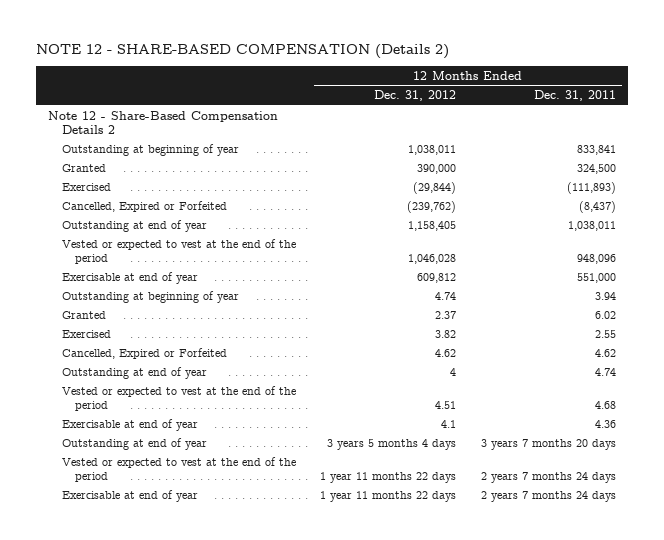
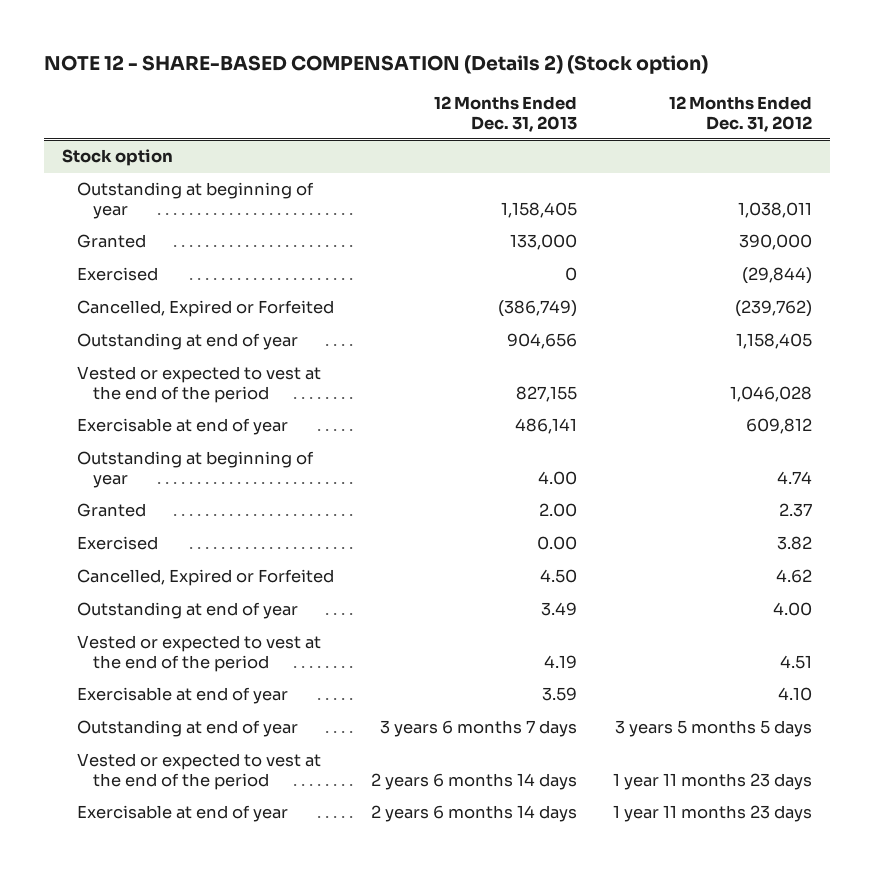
[36,44,450,60] NOTE 12 - SHARE-BASED COMPENSATION (Details 2) -> [43,54,708,74] NOTE 12 - SHARE-BASED COMPENSATION (Details 2) (Stock option)
[533,89,616,101] Dec. 31, 2011 -> none
none -> [433,95,577,132] 12 Months Ended Dec. 31, 2013
[48,110,279,134] Note 12 - Share-Based Compensation Details 2 -> none
none -> [61,149,173,167] Stock option
[450,367,457,376] 4 -> [772,602,812,617] 4.00
[441,419,457,428] 4.1 -> [777,687,812,702] 4.10
[327,438,457,450] 3 years 5 months 4 days -> [614,720,812,738] 3 years 5 months 5 days
[320,471,457,483] 1 year 11 months 22 days -> [612,773,812,791] 1 year 11 months 23 days
[320,490,457,502] 1 year 11 months 22 days -> [612,805,812,823] 1 year 11 months 23 days

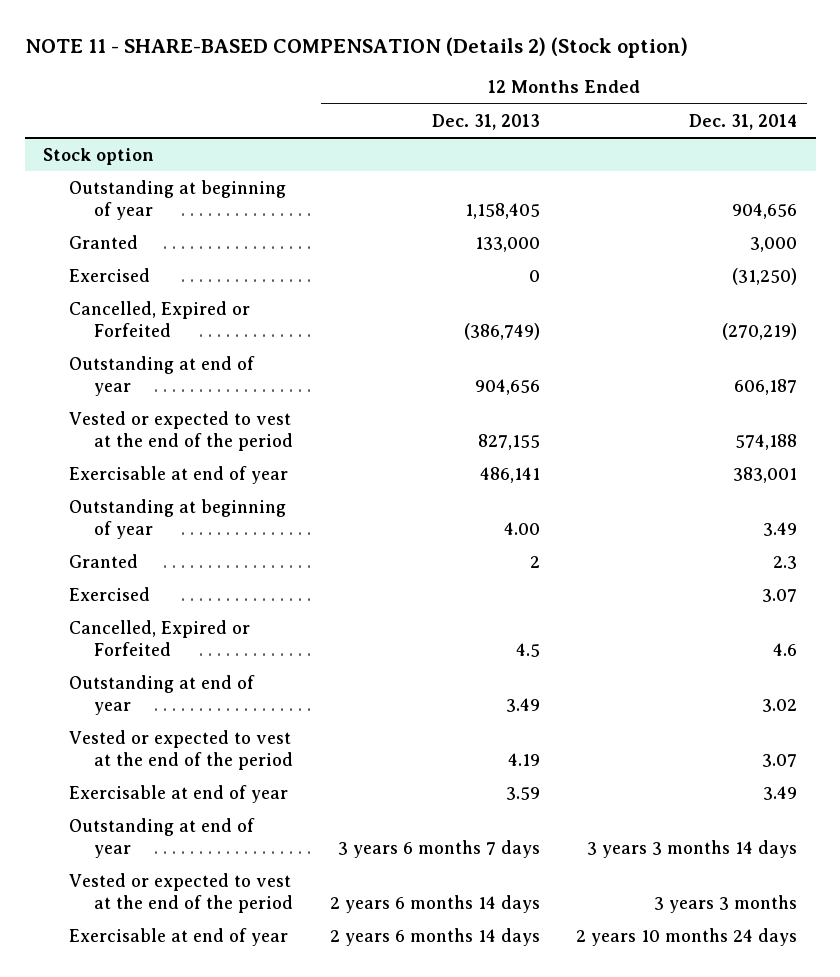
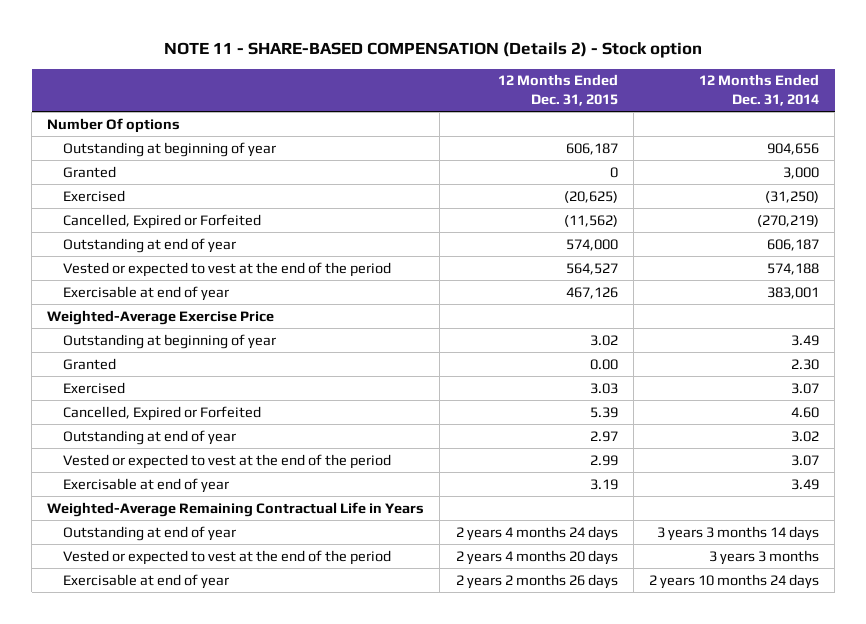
[24,36,688,58] NOTE 11 - SHARE-BASED COMPENSATION (Details 2) (Stock option) -> [164,42,703,59] NOTE 11 - SHARE-BASED COMPENSATION (Details 2) - Stock option
[431,113,540,130] Dec. 31, 2013 -> none
none -> [497,74,618,107] 12 Months Ended Dec. 31, 2015
[43,147,155,165] Stock option -> none
none -> [47,117,181,133] Number Of options
none -> [47,309,275,325] Weighted-Average Exercise Price
[773,555,798,569] 2.3 -> [790,358,819,370] 2.30
[773,642,798,656] 4.6 -> [790,406,819,418] 4.60
none -> [47,501,425,517] Weighted-Average Remaining Contractual Life in Years

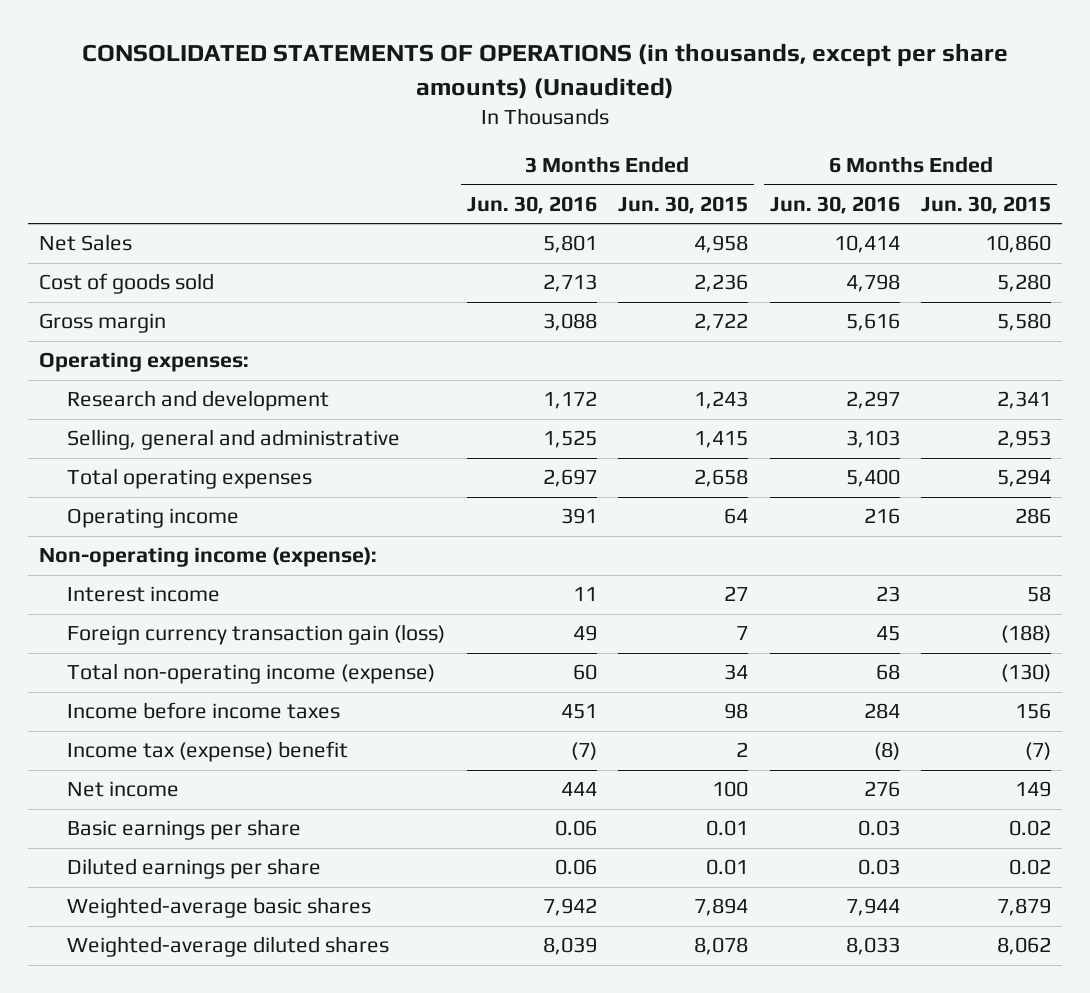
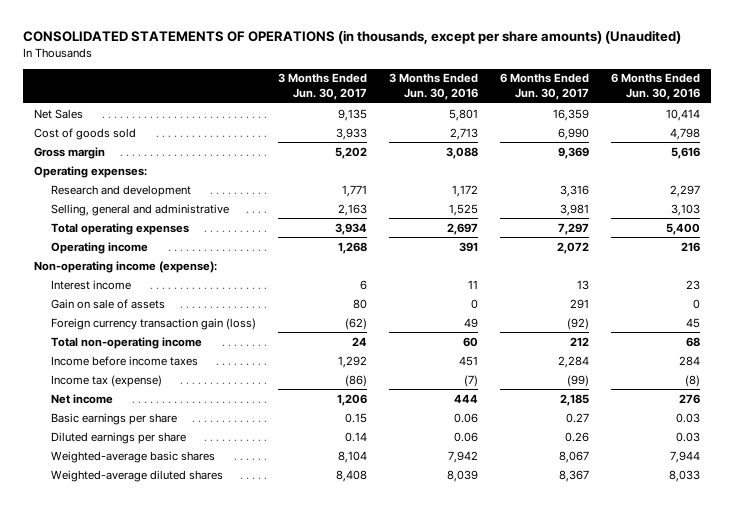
[618,195,749,214] Jun. 30, 2015 -> none
[921,195,1052,214] Jun. 30, 2015 -> none
none -> [277,73,367,101] 3 Months Ended Jun. 30, 2017
none -> [499,73,589,101] 6 Months Ended Jun. 30, 2017
none -> [50,298,165,309] Gain on sale of assets
[67,663,436,685] Total non-operating income (expense) -> [50,336,202,349] Total non-operating income
[67,741,349,763] Income tax (expense) benefit -> [50,374,162,387] Income tax (expense)

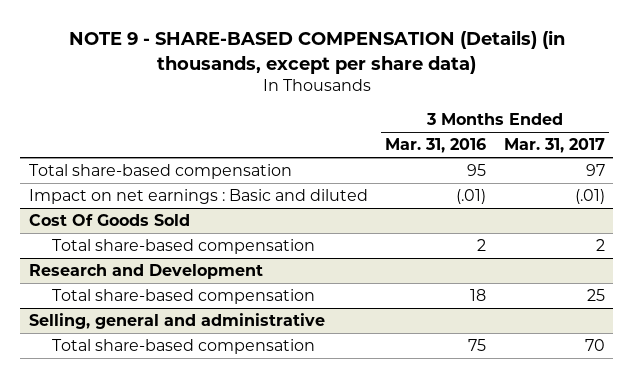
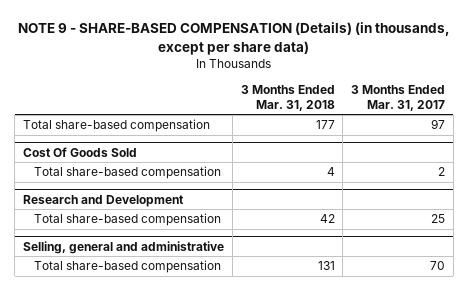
[385,138,487,154] Mar. 31, 2016 -> none
none -> [240,84,335,111] 3 Months Ended Mar. 31, 2018
[29,189,369,205] Impact on net earnings : Basic and diluted -> none

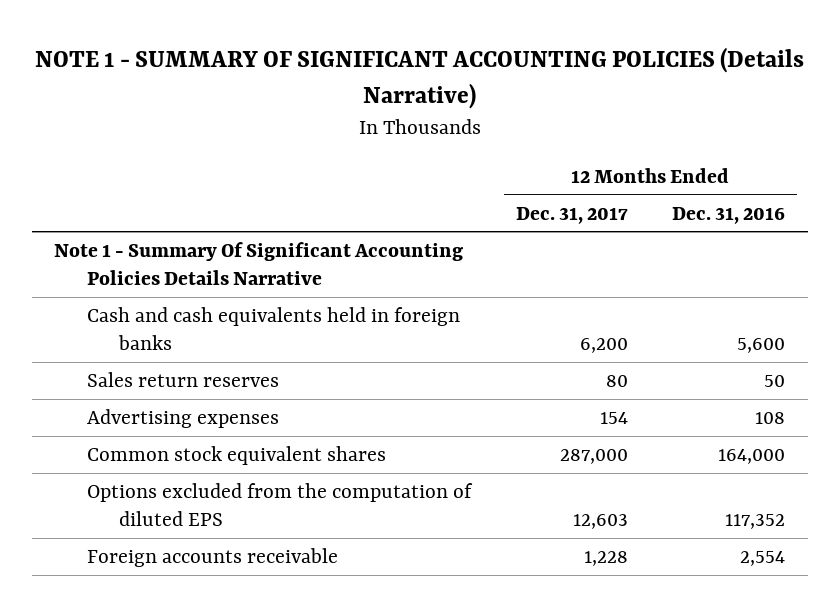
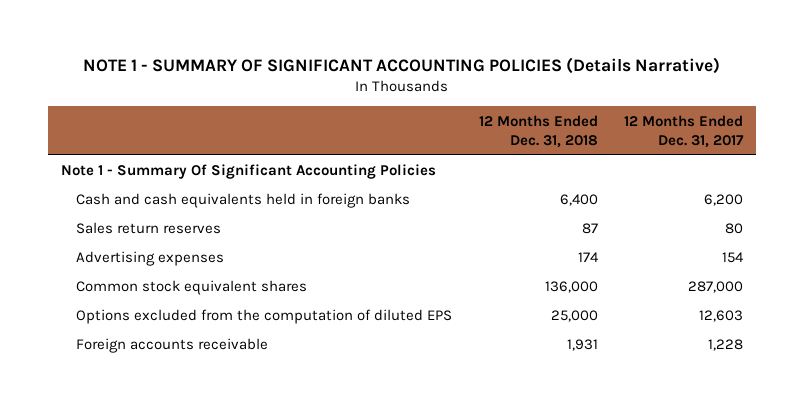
[672,206,786,224] Dec. 31, 2016 -> none
none -> [478,114,598,148] 12 Months Ended Dec. 31, 2018
[54,242,464,286] Note 1 - Summary Of Significant Accounting Policies Details Narrative -> [60,164,436,180] Note 1 - Summary Of Significant Accounting Policies

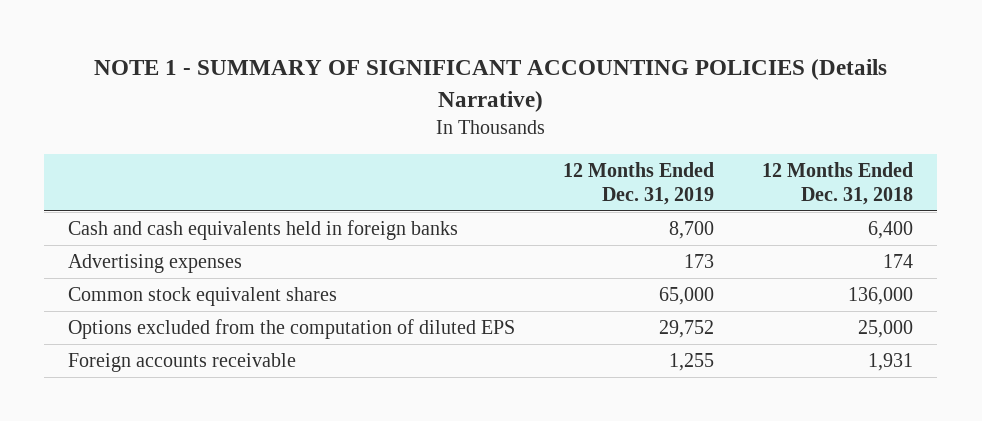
[624,114,745,148] 12 Months Ended Dec. 31, 2017 -> none
none -> [563,161,715,205] 12 Months Ended Dec. 31, 2019
[60,164,436,180] Note 1 - Summary Of Significant Accounting Policies -> none
[76,222,222,235] Sales return reserves -> none

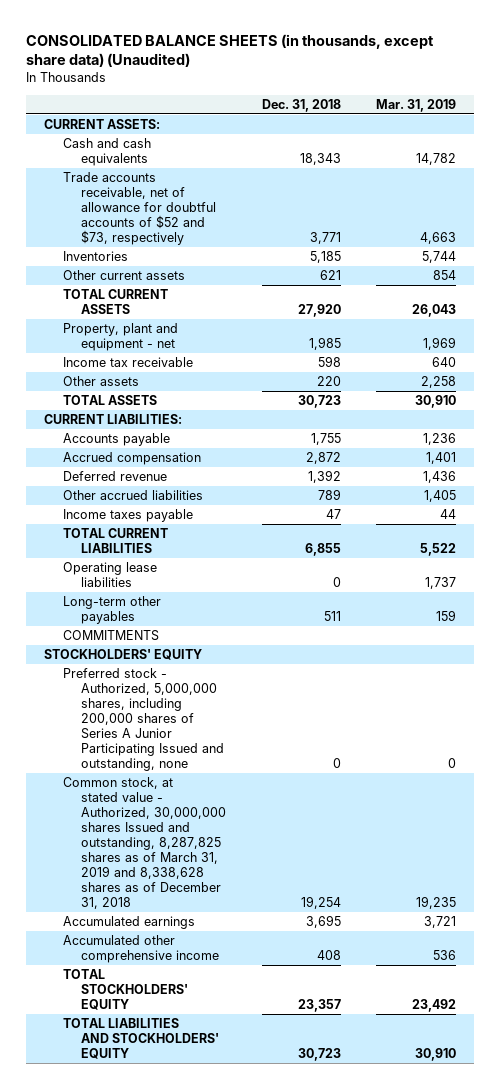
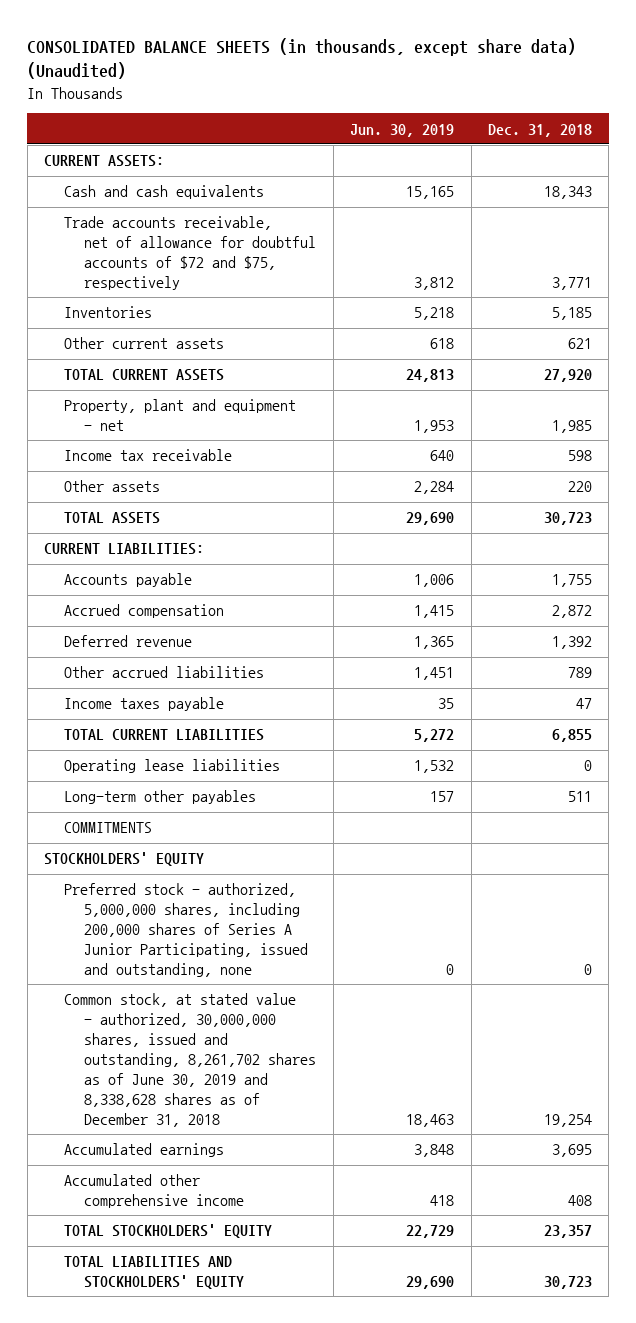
[376,98,457,112] Mar. 31, 2019 -> none
none -> [350,123,455,137] Jun. 30, 2019
[62,172,217,246] Trade accounts receivable, net of allowance for doubtful accounts of $52 and $73, respectively -> [64,216,317,291] Trade accounts receivable, net of allowance for doubtful accounts of $72 and $75, respectively
[62,668,225,772] Preferred stock - Authorized, 5,000,000 shares, including 200,000 shares of Series A Junior Participating Issued and outstanding, none -> [64,883,309,978] Preferred stock - authorized, 5,000,000 shares, including 200,000 shares of Series A Junior Participating, issued and outstanding, none
[62,777,227,910] Common stock, at stated value - Authorized, 30,000,000 shares Issued and outstanding, 8,287,825 shares as of March 31, 2019 and 8,338,628 shares as of December 31, 2018 -> [64,993,317,1128] Common stock, at stated value - authorized, 30,000,000 shares, issued and outstanding, 8,261,702 shares as of June 30, 2019 and 8,338,628 shares as of December 31, 2018

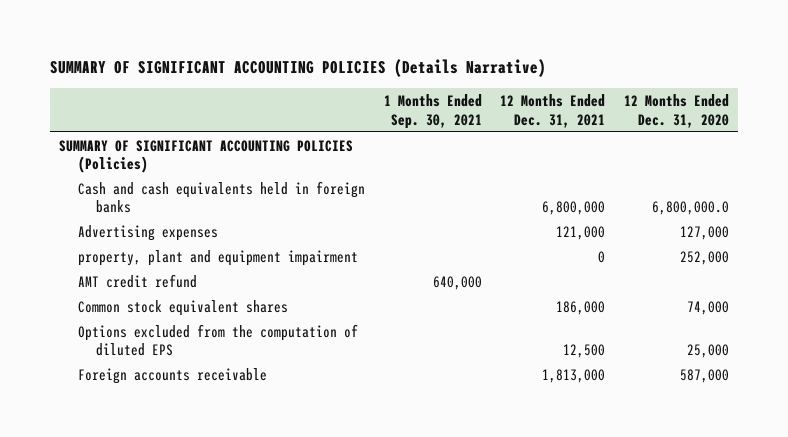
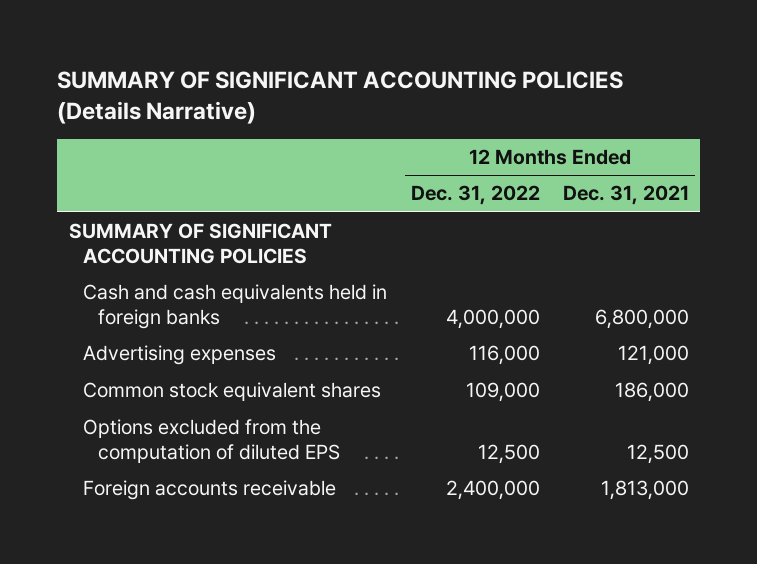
[383,93,482,129] 1 Months Ended Sep. 30, 2021 -> none
[623,93,729,128] 12 Months Ended Dec. 31, 2020 -> none
none -> [410,185,540,206] Dec. 31, 2022
[59,139,354,174] SUMMARY OF SIGNIFICANT ACCOUNTING POLICIES (Policies) -> [68,223,332,265] SUMMARY OF SIGNIFICANT ACCOUNTING POLICIES
[77,249,358,266] property, plant and equipment impairment -> none
[77,273,197,288] AMT credit refund -> none

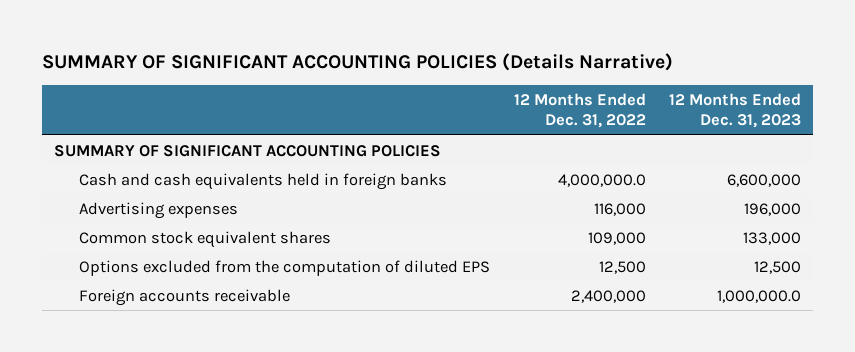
[562,185,689,206] Dec. 31, 2021 -> none
none -> [669,92,802,129] 12 Months Ended Dec. 31, 2023
[445,309,540,330] 4,000,000 -> [557,173,646,187] 4,000,000.0

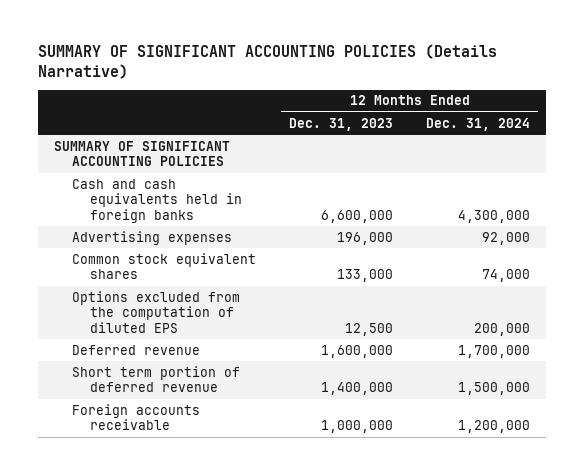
[513,92,646,129] 12 Months Ended Dec. 31, 2022 -> none
none -> [425,117,530,131] Dec. 31, 2024
none -> [72,344,201,355] Deferred revenue
none -> [72,365,241,393] Short term portion of deferred revenue
[717,289,802,303] 1,000,000.0 -> [321,420,394,434] 1,000,000

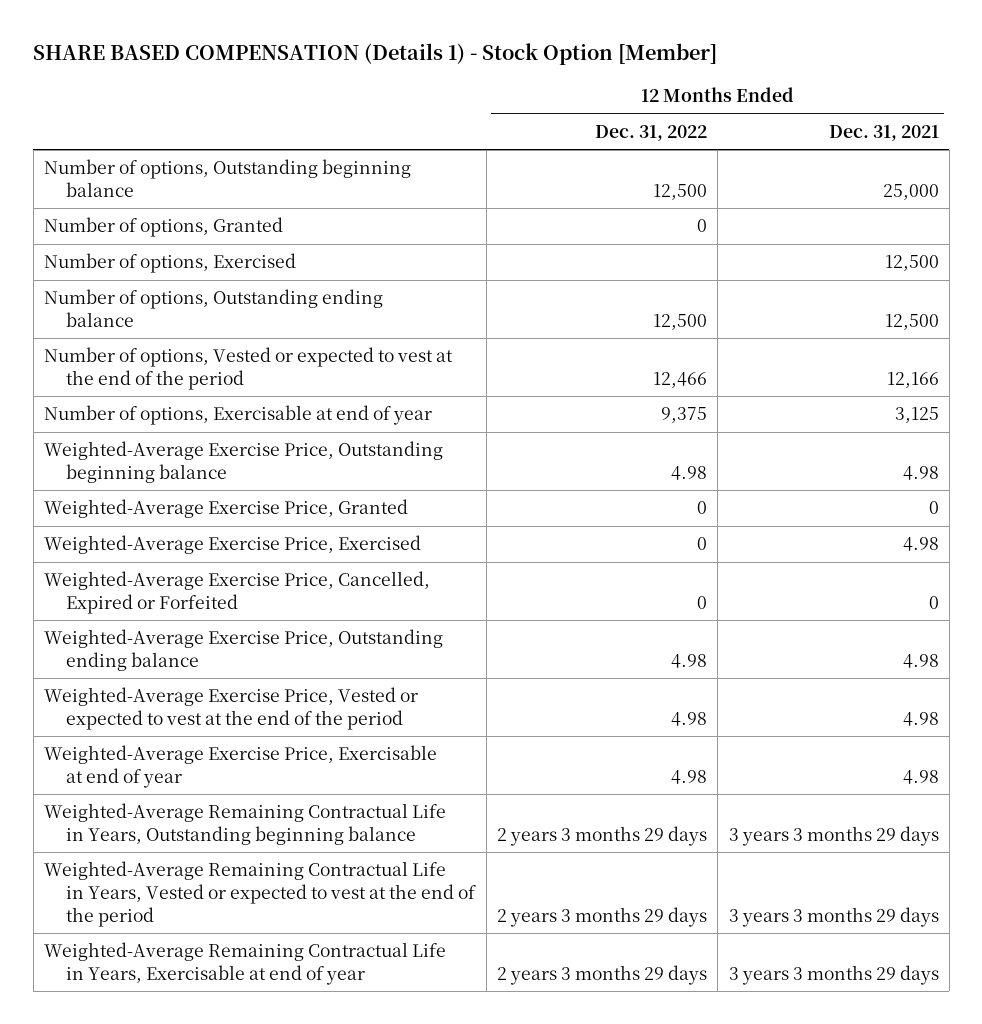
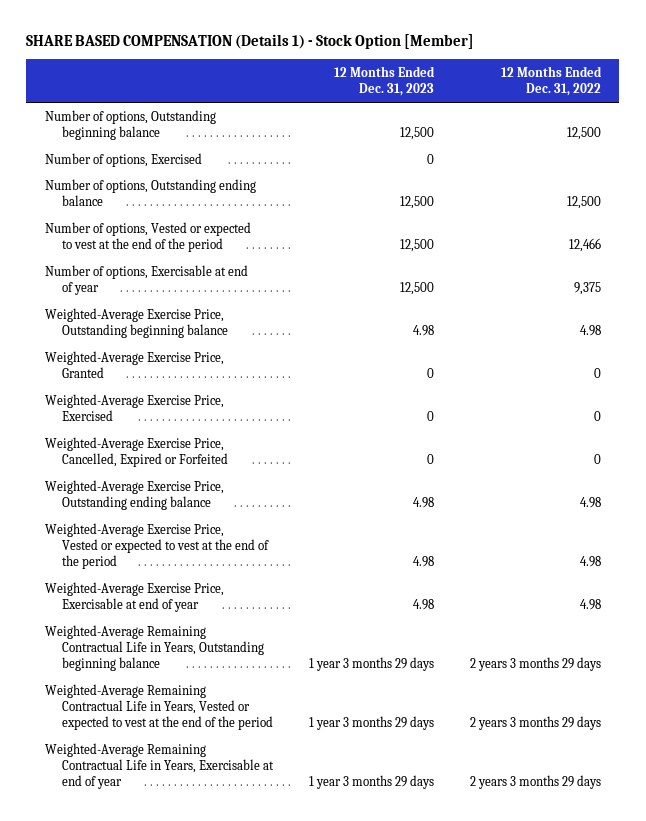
[828,124,939,141] Dec. 31, 2021 -> none
none -> [333,65,435,97] 12 Months Ended Dec. 31, 2023
[43,217,283,238] Number of options, Granted -> none

